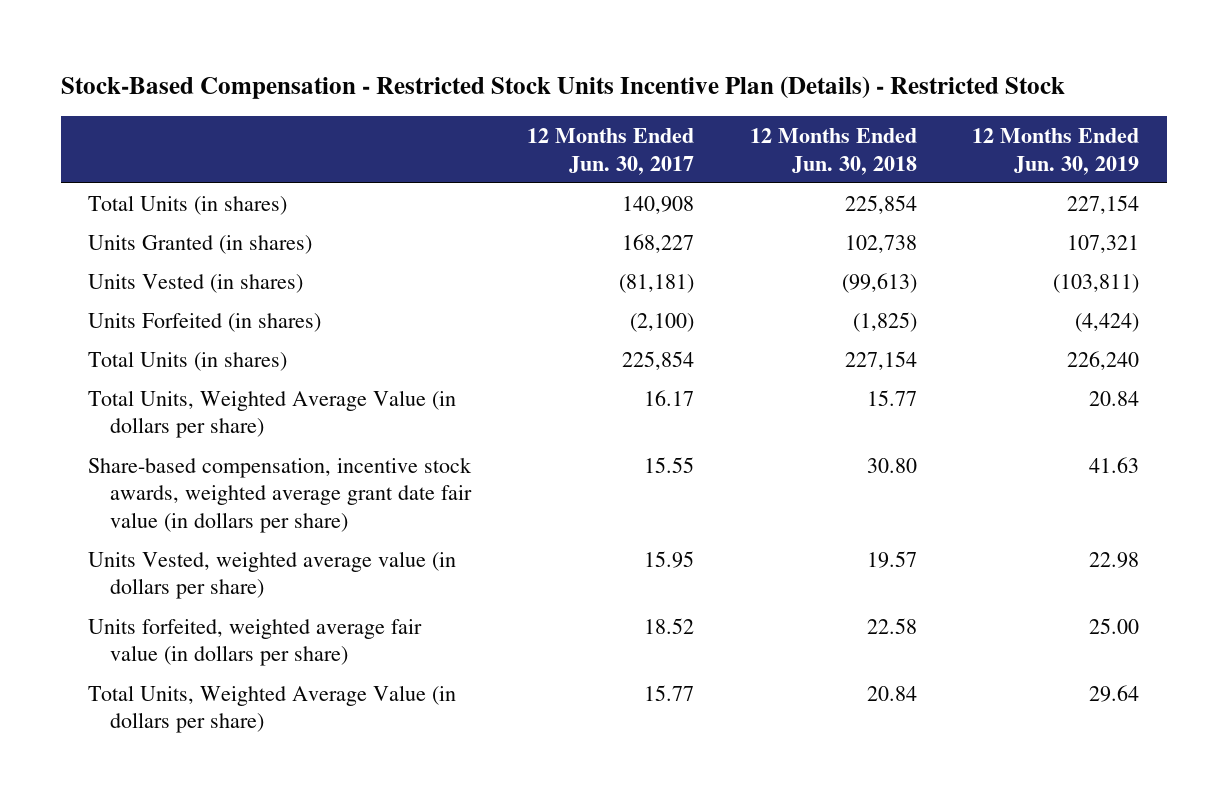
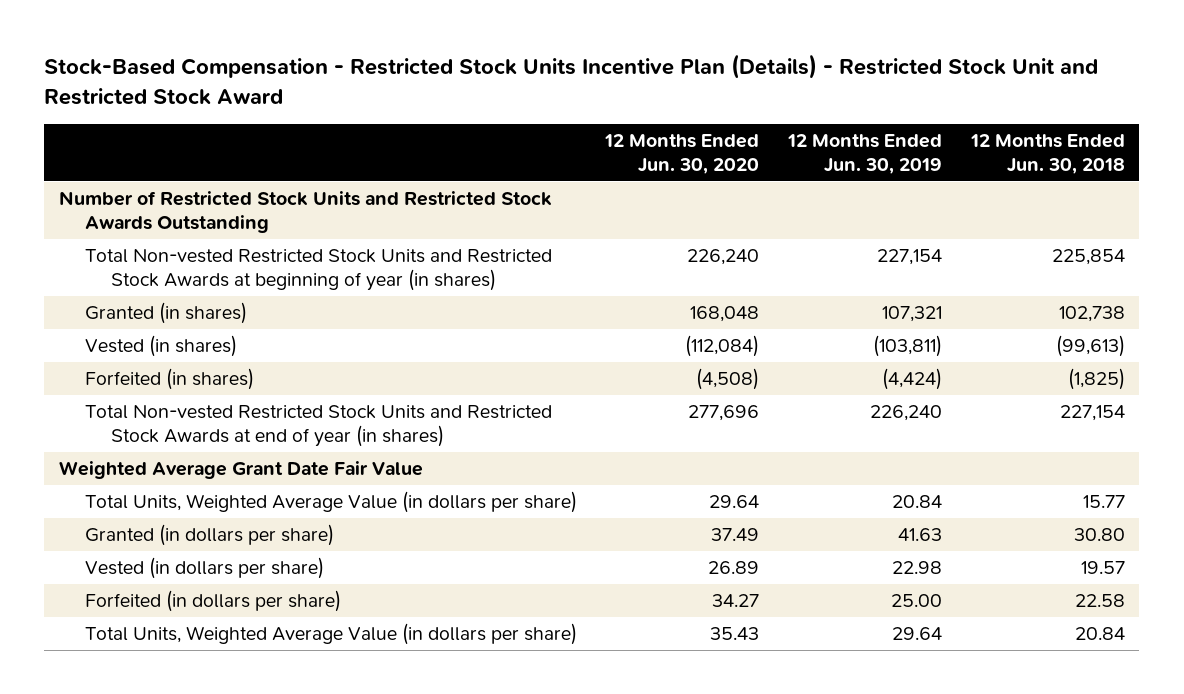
[60,76,1065,100] Stock-Based Compensation - Restricted Stock Units Incentive Plan (Details) - Restricted Stock -> [44,54,1099,106] Stock-Based Compensation - Restricted Stock Units Incentive Plan (Details) - Restricted Stock Unit and Restricted Stock Award
[526,127,694,175] 12 Months Ended Jun. 30, 2017 -> none
none -> [604,133,760,174] 12 Months Ended Jun. 30, 2020
none -> [58,191,552,234] Number of Restricted Stock Units and Restricted Stock Awards Outstanding
[88,194,288,215] Total Units (in shares) -> [84,249,552,292] Total Non-vested Restricted Stock Units and Restricted Stock Awards at beginning of year (in shares)
[88,234,313,254] Units Granted (in shares) -> [84,302,247,325] Granted (in shares)
[88,273,304,293] Units Vested (in shares) -> [84,335,237,358] Vested (in shares)
[88,312,322,332] Units Forfeited (in shares) -> [84,368,254,391] Forfeited (in shares)
[88,350,288,371] Total Units (in shares) -> [84,405,552,448] Total Non-vested Restricted Stock Units and Restricted Stock Awards at end of year (in shares)
none -> [58,461,423,480] Weighted Average Grant Date Fair Value
[88,456,473,534] Share-based compensation, incentive stock awards, weighted average grant date fair value (in dollars per share) -> [84,524,334,547] Granted (in dollars per share)
[88,550,457,600] Units Vested, weighted average value (in dollars per share) -> [84,557,324,580] Vested (in dollars per share)
[88,618,423,667] Units forfeited, weighted average fair value (in dollars per share) -> [84,590,341,613] Forfeited (in dollars per share)

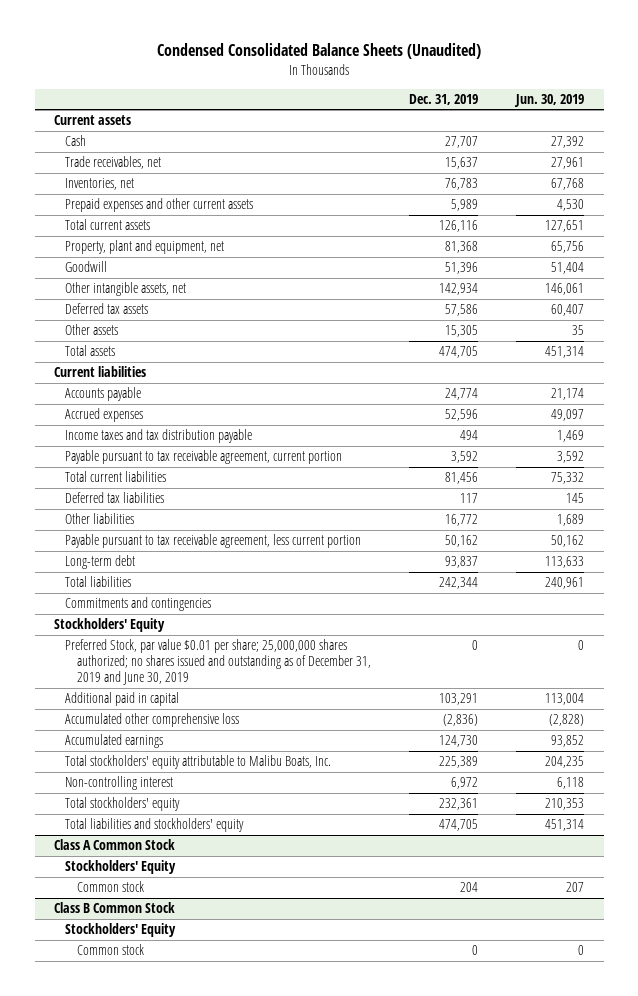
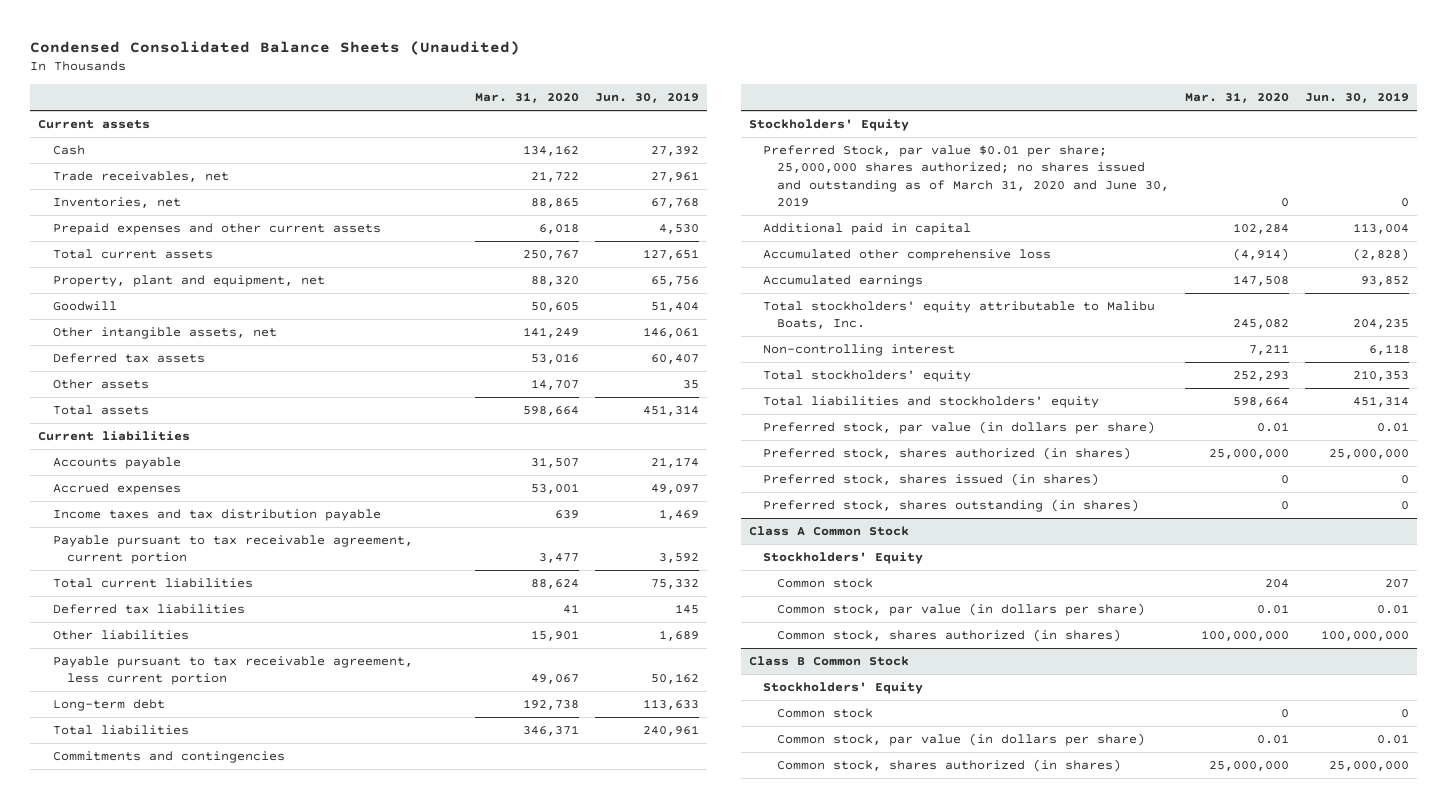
[409,93,479,105] Dec. 31, 2019 -> none
none -> [474,92,579,104] Mar. 31, 2020
[65,639,372,686] Preferred Stock, par value $0.01 per share; 25,000,000 shares authorized; no shares issued and outstanding as of December 31, 2019 and June 30, 2019 -> [763,145,1170,207] Preferred Stock, par value $0.01 per share; 25,000,000 shares authorized; no shares issued and outstanding as of March 31, 2020 and June 30, 2019
none -> [763,421,1156,435] Preferred stock, par value (in dollars per share)
none -> [763,447,1132,461] Preferred stock, shares authorized (in shares)
none -> [763,473,1100,487] Preferred stock, shares issued (in shares)
none -> [763,499,1140,513] Preferred stock, shares outstanding (in shares)
none -> [777,603,1146,617] Common stock, par value (in dollars per share)
none -> [777,629,1122,643] Common stock, shares authorized (in shares)
none -> [777,733,1146,747] Common stock, par value (in dollars per share)
none -> [777,759,1122,773] Common stock, shares authorized (in shares)

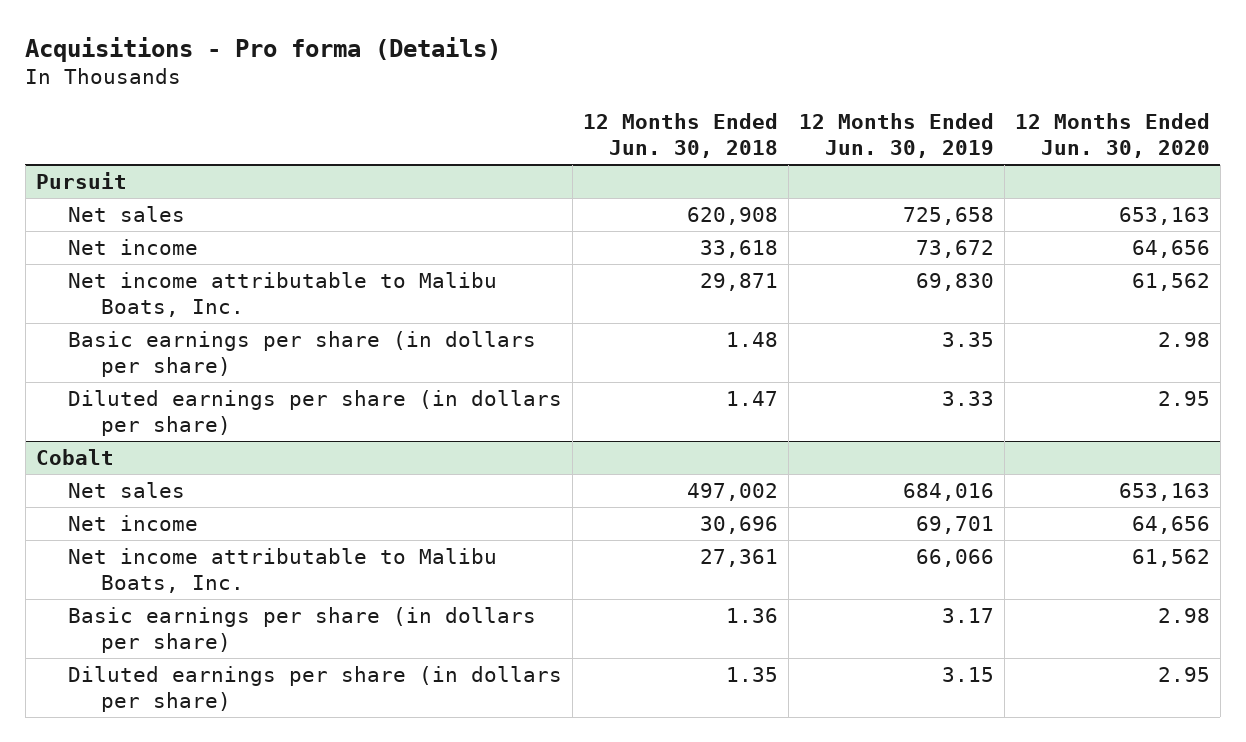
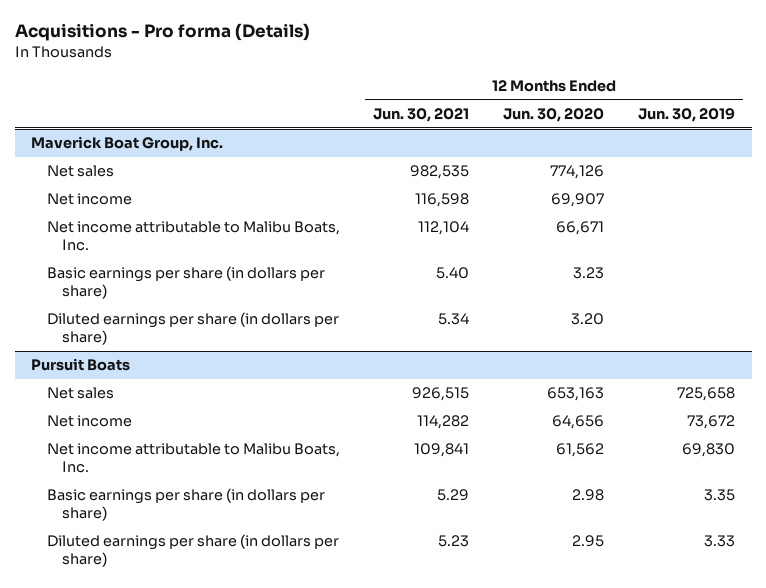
[583,112,779,158] 12 Months Ended Jun. 30, 2018 -> none
none -> [373,107,470,122] Jun. 30, 2021
none -> [31,136,224,152] Maverick Boat Group, Inc.
none -> [46,165,114,178] Net sales
none -> [46,193,132,206] Net income
none -> [46,221,340,252] Net income attributable to Malibu Boats, Inc.
none -> [46,266,325,300] Basic earnings per share (in dollars per share)
none -> [46,312,339,346] Diluted earnings per share (in dollars per share)
[35,171,127,189] Pursuit -> [31,358,131,372] Pursuit Boats
[35,448,114,465] Cobalt -> none
[68,481,186,498] Net sales -> none
[68,514,199,531] Net income -> none
[68,547,498,594] Net income attributable to Malibu Boats, Inc. -> none
[68,606,537,654] Basic earnings per share (in dollars per share) -> none
[68,665,563,713] Diluted earnings per share (in dollars per share) -> none

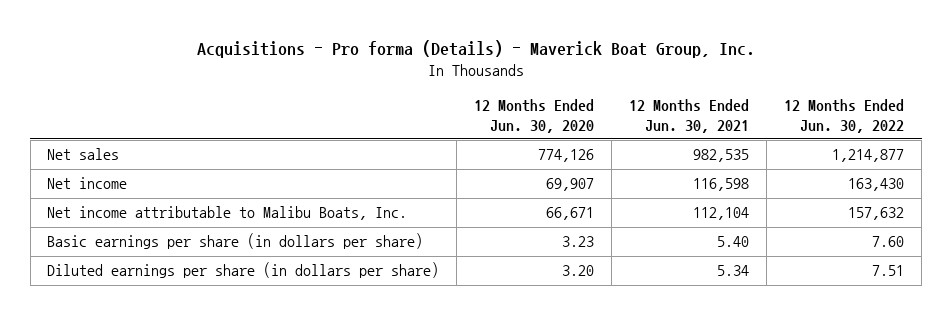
[14,23,310,42] Acquisitions - Pro forma (Details) -> [196,40,755,59] Acquisitions - Pro forma (Details) - Maverick Boat Group, Inc.
[637,107,735,122] Jun. 30, 2019 -> none
none -> [784,99,905,133] 12 Months Ended Jun. 30, 2022
[31,136,224,152] Maverick Boat Group, Inc. -> none
[31,358,131,372] Pursuit Boats -> none
[46,387,114,400] Net sales -> none
[46,415,132,428] Net income -> none
[46,443,340,474] Net income attributable to Malibu Boats, Inc. -> none
[46,488,325,522] Basic earnings per share (in dollars per share) -> none
[46,534,339,568] Diluted earnings per share (in dollars per share) -> none

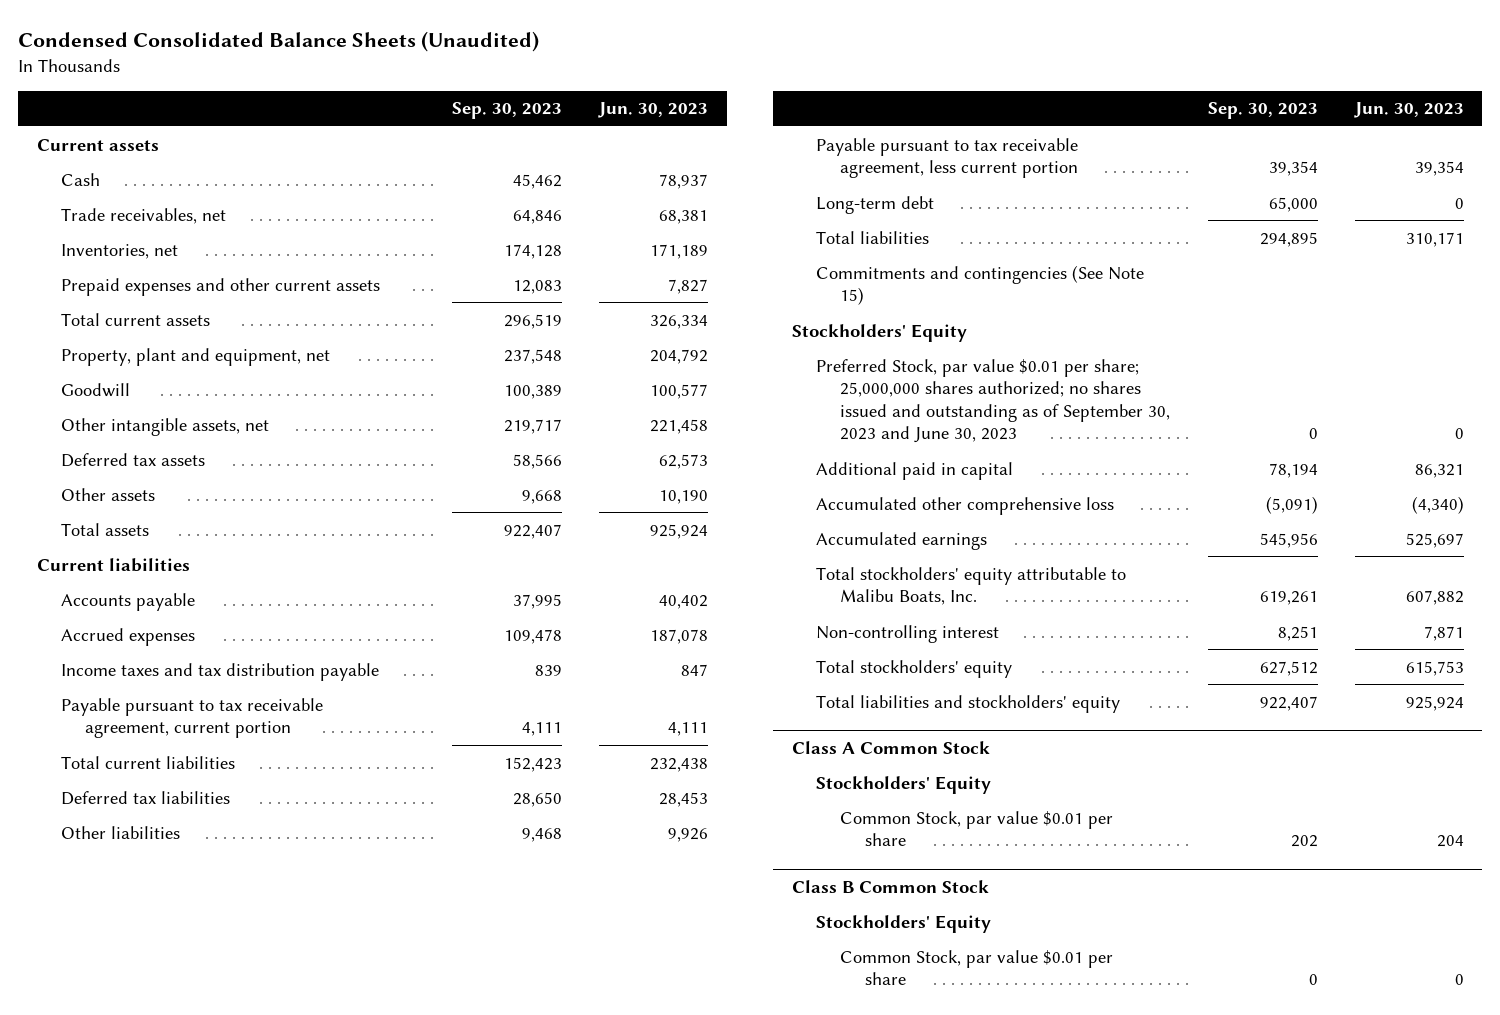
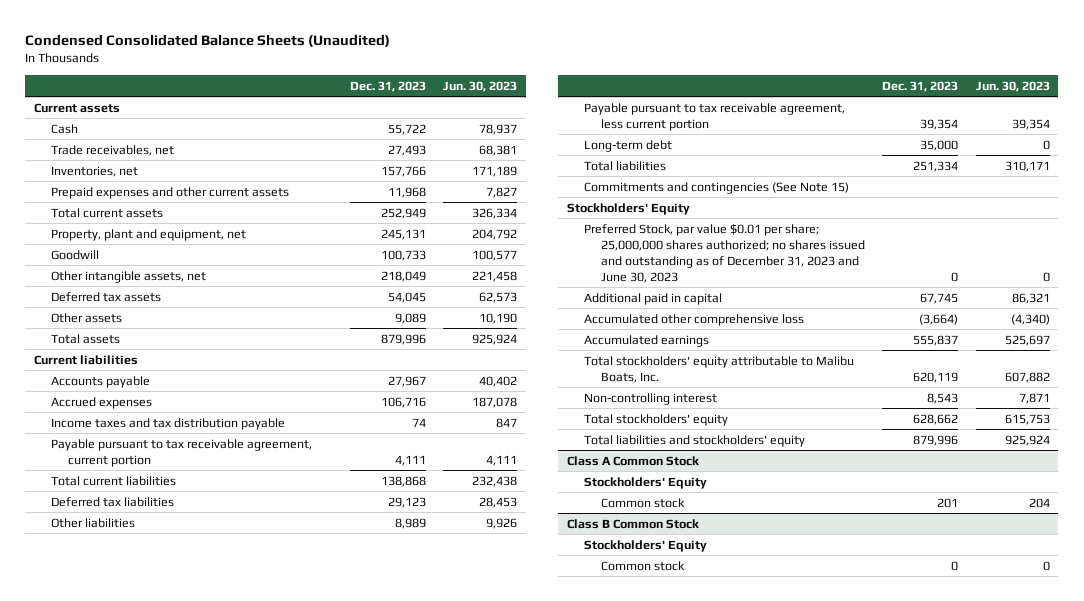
[452,102,563,120] Sep. 30, 2023 -> none
none -> [349,80,426,92] Dec. 31, 2023
[816,358,1171,444] Preferred Stock, par value $0.01 per share; 25,000,000 shares authorized; no shares issued and outstanding as of September 30, 2023 and June 30, 2023 -> [583,223,865,284] Preferred Stock, par value $0.01 per share; 25,000,000 shares authorized; no shares issued and outstanding as of December 31, 2023 and June 30, 2023
[840,810,1114,847] Common Stock, par value $0.01 per share -> [600,497,685,508] Common stock
[840,949,1114,986] Common Stock, par value $0.01 per share -> [600,560,685,571] Common stock

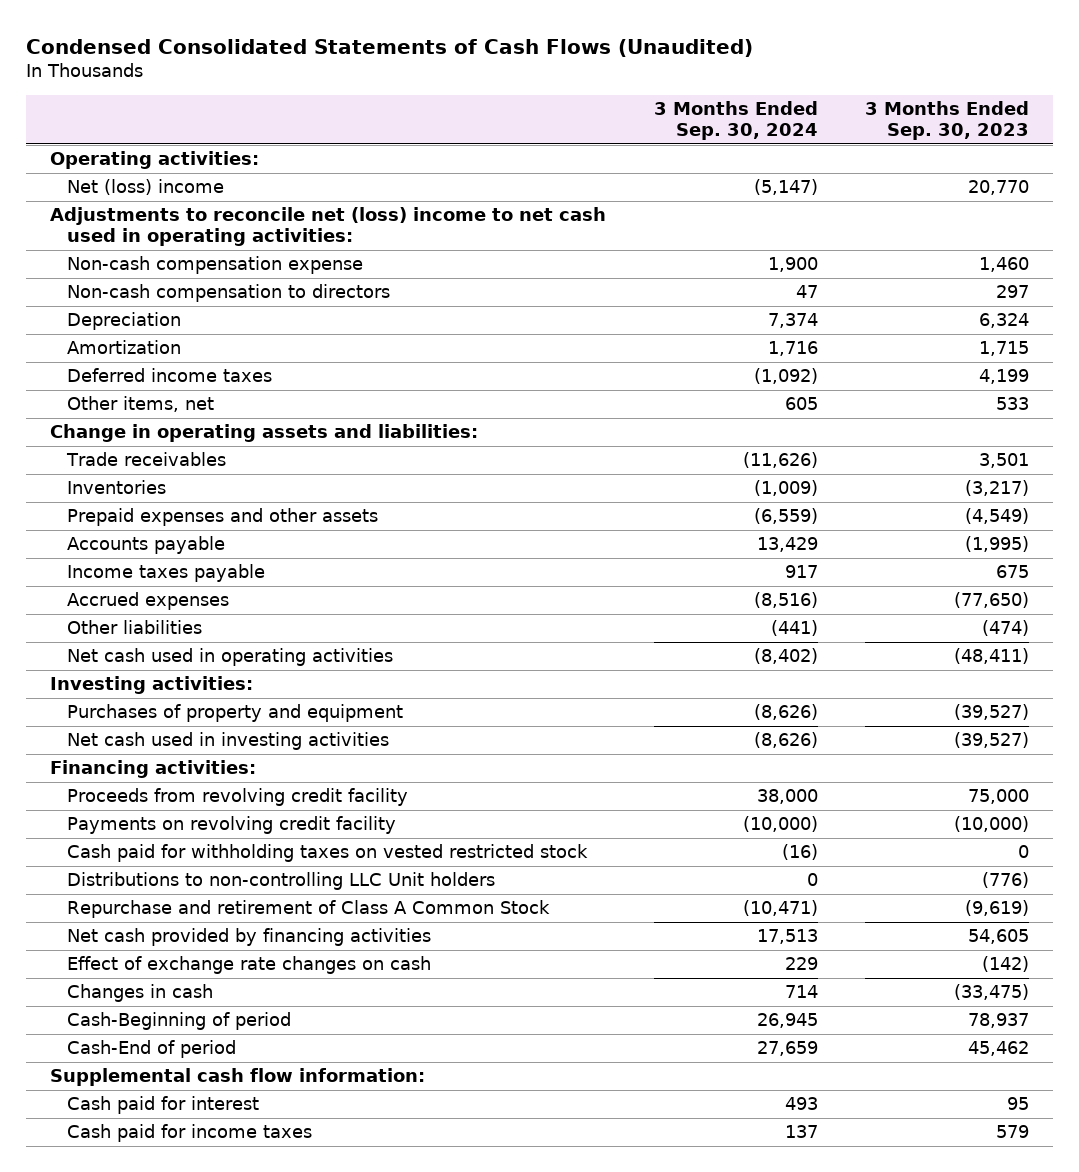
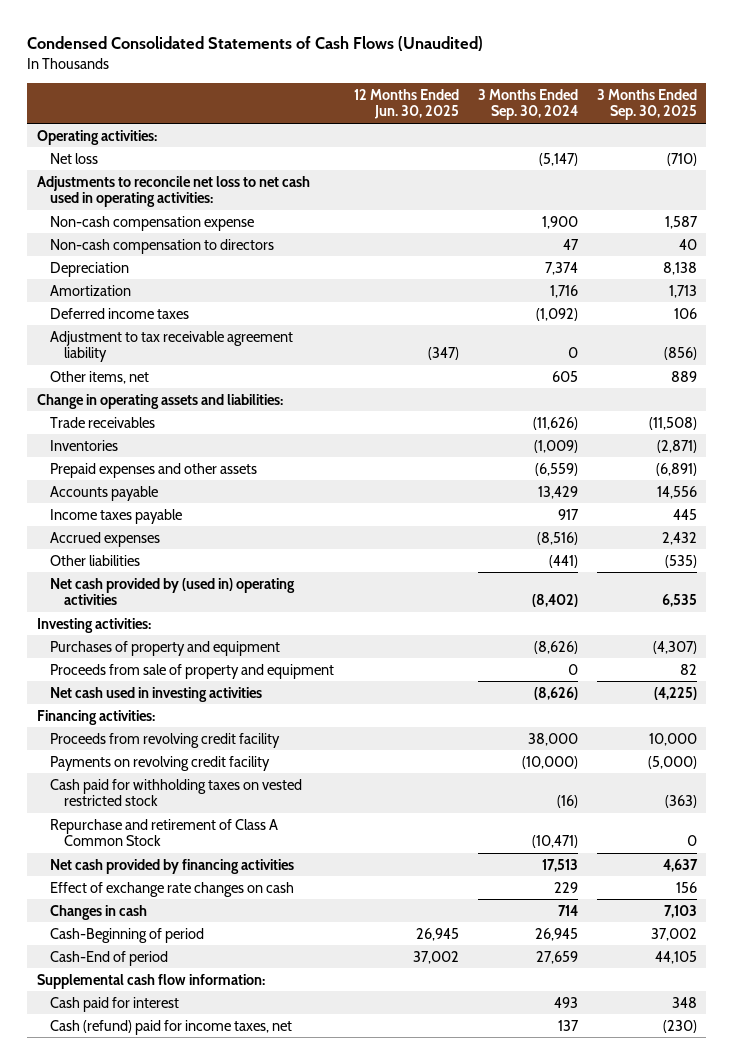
[865,101,1030,141] 3 Months Ended Sep. 30, 2023 -> none
none -> [353,88,459,120] 12 Months Ended Jun. 30, 2025
none -> [596,88,697,121] 3 Months Ended Sep. 30, 2025
[66,179,224,196] Net (loss) income -> [50,152,99,164] Net loss
[50,207,607,247] Adjustments to reconcile net (loss) income to net cash used in operating activities: -> [36,175,310,208] Adjustments to reconcile net loss to net cash used in operating activities:
none -> [50,330,294,363] Adjustment to tax receivable agreement liability
[66,648,393,667] Net cash used in operating activities -> [50,577,296,606] Net cash provided by (used in) operating activities
none -> [50,663,335,679] Proceeds from sale of property and equipment
[66,872,495,891] Distributions to non-controlling LLC Unit holders -> none
[66,1124,312,1143] Cash paid for income taxes -> [50,1019,293,1035] Cash (refund) paid for income taxes, net

